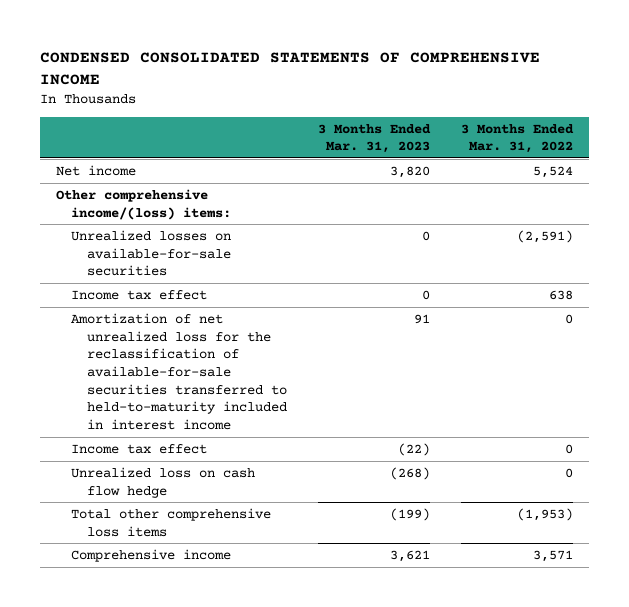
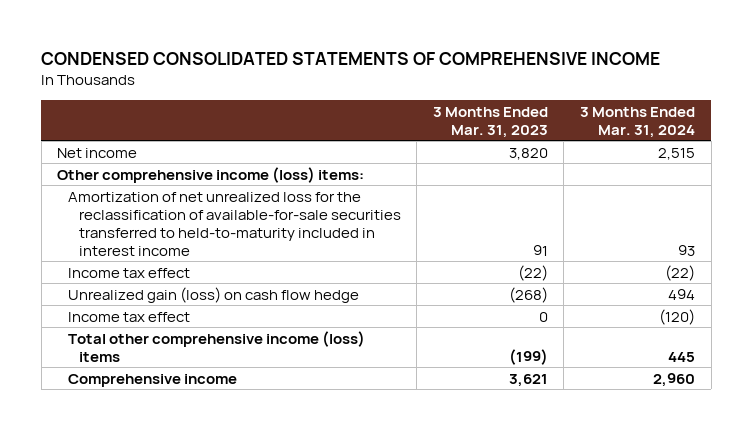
[461,123,575,154] 3 Months Ended Mar. 31, 2022 -> none
none -> [579,106,695,139] 3 Months Ended Mar. 31, 2024
[71,229,232,277] Unrealized losses on available-for-sale securities -> none
[55,188,232,220] Other comprehensive income/(loss) items: -> [57,166,365,183] Other comprehensive income (loss) items:
[71,466,256,498] Unrealized loss on cash flow hedge -> [67,286,359,303] Unrealized gain (loss) on cash flow hedge
[71,289,208,300] Income tax effect -> [67,311,190,322] Income tax effect
[71,507,272,537] Total other comprehensive loss items -> [67,330,365,362] Total other comprehensive income (loss) items

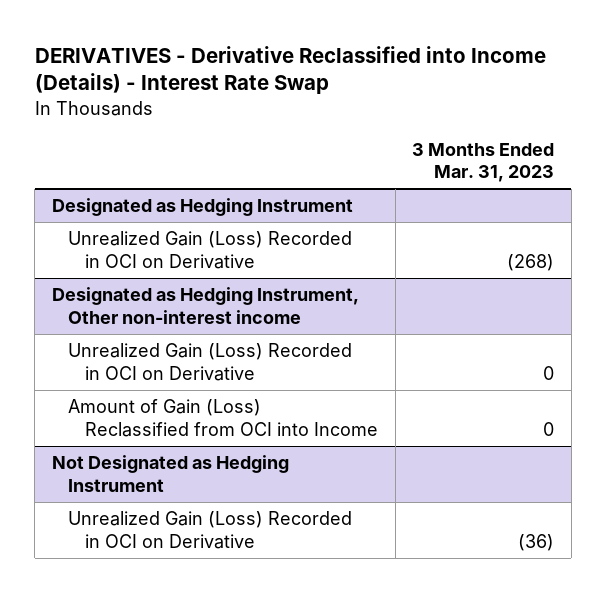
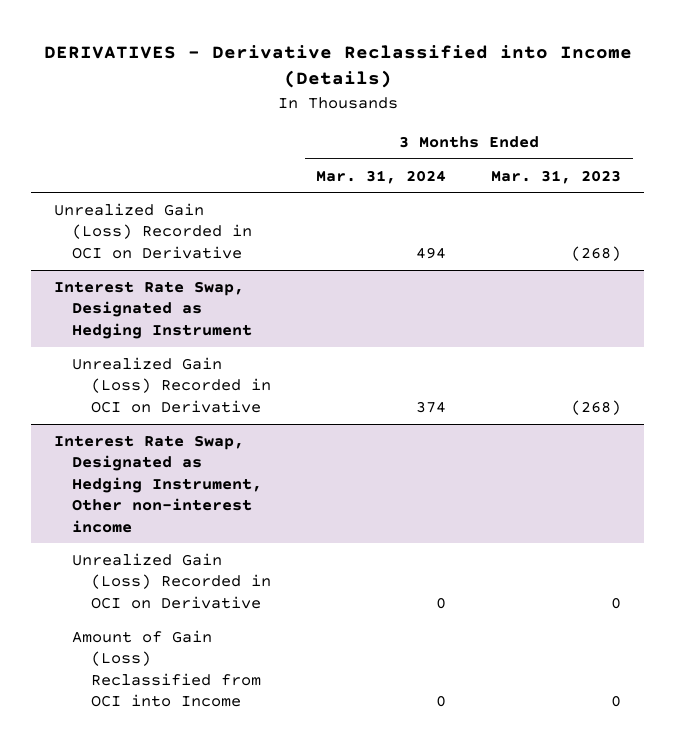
[34,45,546,95] DERIVATIVES - Derivative Reclassified into Income (Details) - Interest Rate Swap -> [43,44,632,89] DERIVATIVES - Derivative Reclassified into Income (Details)
none -> [316,169,447,184] Mar. 31, 2024
[51,198,353,217] Designated as Hedging Instrument -> none
none -> [53,280,253,339] Interest Rate Swap, Designated as Hedging Instrument
none -> [72,356,271,413] Unrealized Gain (Loss) Recorded in OCI on Derivative
[51,287,359,324] Designated as Hedging Instrument, Other non-interest income -> [53,434,263,533] Interest Rate Swap, Designated as Hedging Instrument, Other non-interest income
[51,455,289,492] Not Designated as Hedging Instrument -> none
[68,511,353,549] Unrealized Gain (Loss) Recorded in OCI on Derivative -> none

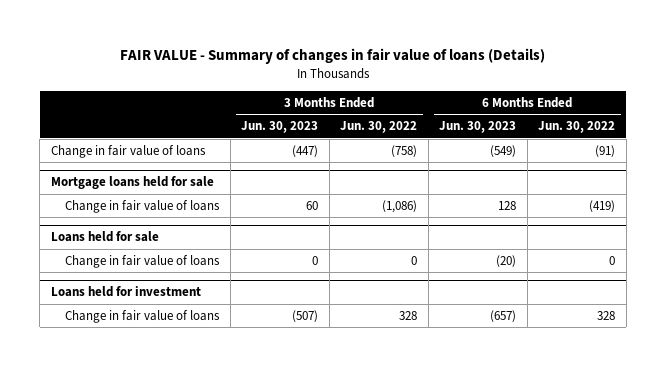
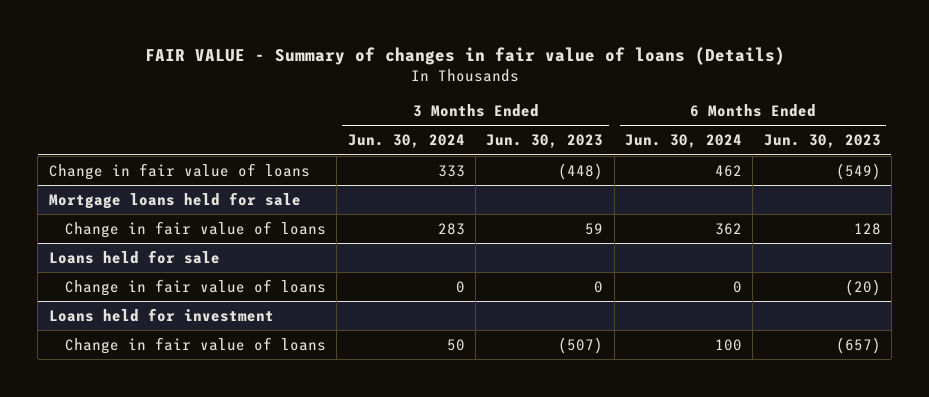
[340,121,418,134] Jun. 30, 2022 -> none
[538,121,616,134] Jun. 30, 2022 -> none
none -> [347,134,465,149] Jun. 30, 2024
none -> [624,134,742,149] Jun. 30, 2024
[292,145,319,158] (447) -> [558,162,604,180] (448)
[306,201,319,211] 60 -> [585,222,604,235] 59

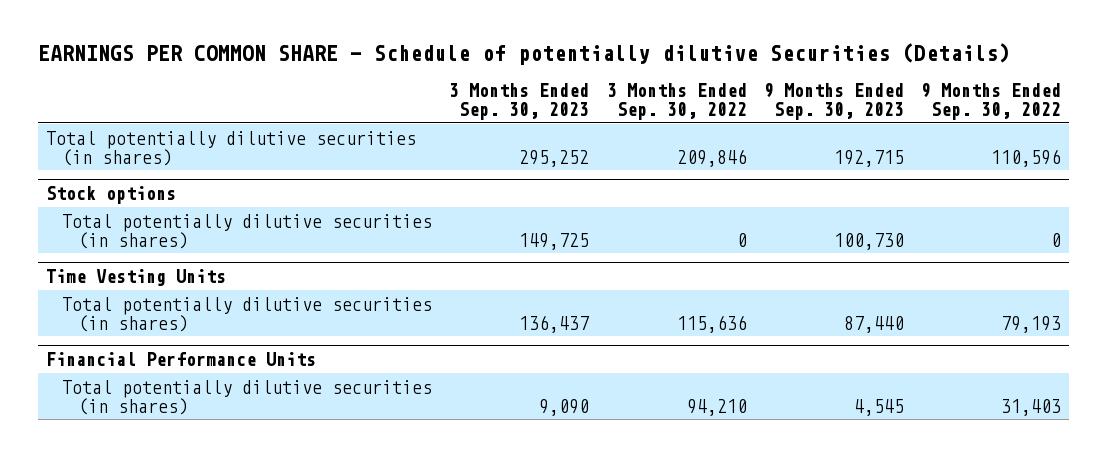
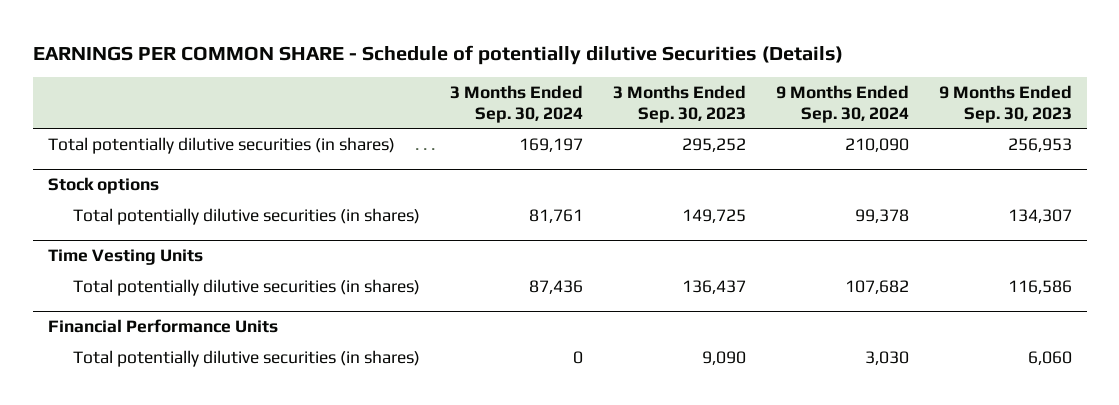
[606,83,747,121] 3 Months Ended Sep. 30, 2022 -> none
[920,83,1061,121] 9 Months Ended Sep. 30, 2022 -> none
none -> [450,85,584,124] 3 Months Ended Sep. 30, 2024
none -> [775,85,909,124] 9 Months Ended Sep. 30, 2024
[833,149,904,167] 192,715 -> [1007,137,1072,152] 256,953
[833,232,904,250] 100,730 -> [1007,208,1072,223] 134,307
[843,315,904,333] 87,440 -> [1007,279,1072,294] 116,586
[853,398,904,416] 4,545 -> [1027,350,1072,365] 6,060

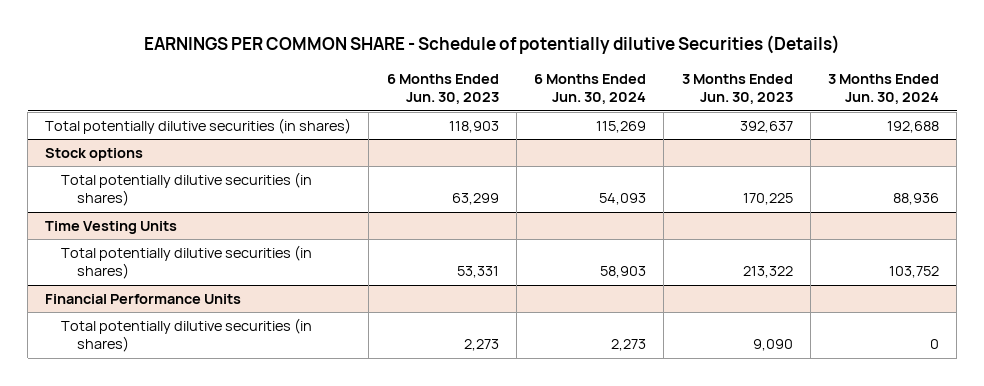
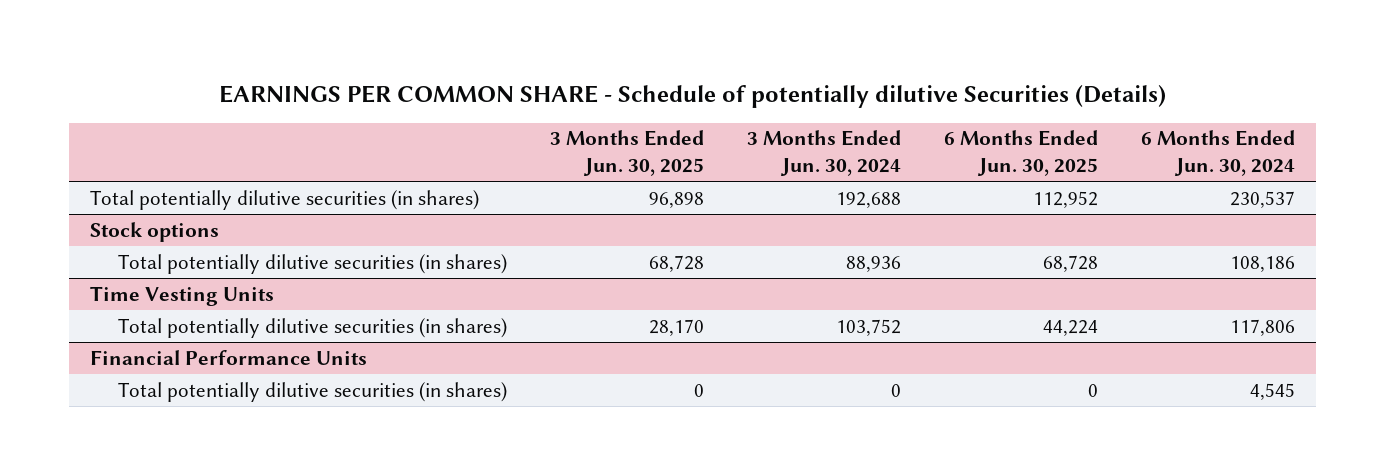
[386,74,499,105] 6 Months Ended Jun. 30, 2023 -> none
[681,74,793,105] 3 Months Ended Jun. 30, 2023 -> none
none -> [549,130,704,177] 3 Months Ended Jun. 30, 2025
none -> [943,130,1098,177] 6 Months Ended Jun. 30, 2025
[596,121,647,134] 115,269 -> [1229,190,1295,208] 230,537
[599,193,647,206] 54,093 -> [1229,255,1295,272] 108,186
[600,266,647,279] 58,903 -> [1229,318,1295,336] 117,806
[611,339,647,352] 2,273 -> [1249,382,1295,400] 4,545

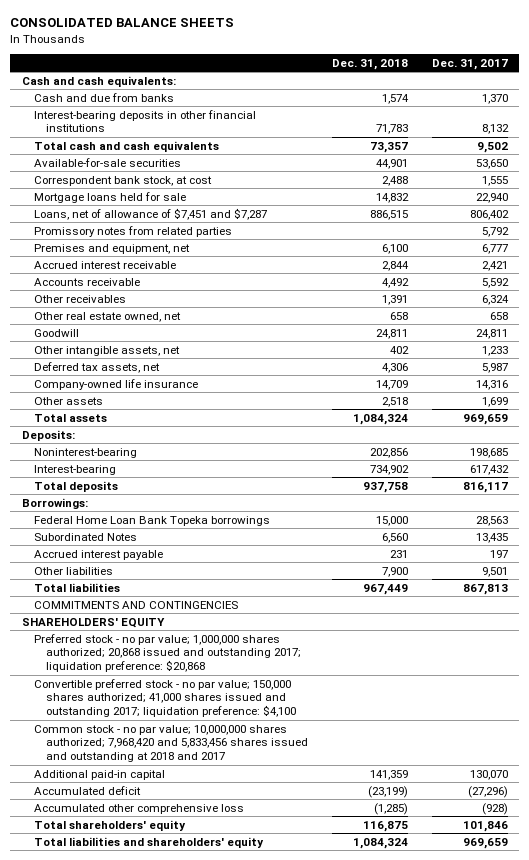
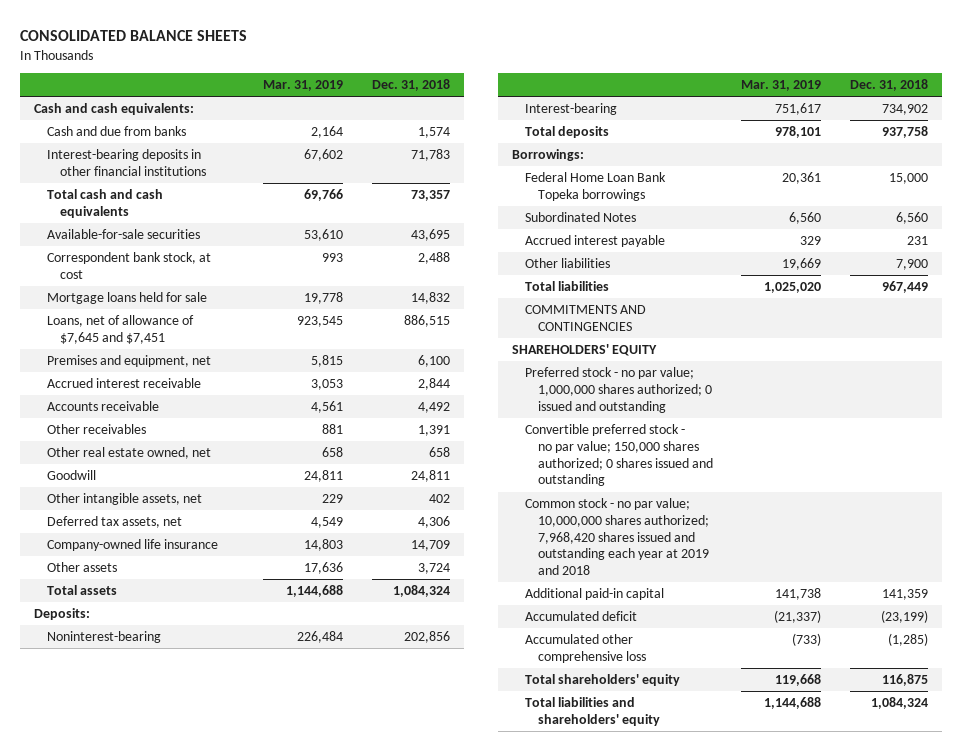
[431,58,508,70] Dec. 31, 2017 -> none
none -> [263,80,344,92] Mar. 31, 2019
[375,158,408,169] 44,901 -> [410,228,450,241] 43,695
[33,225,232,237] Promissory notes from related parties -> none
[33,207,267,220] Loans, net of allowance of $7,451 and $7,287 -> [46,314,194,344] Loans, net of allowance of $7,645 and $7,451
[381,396,408,407] 2,518 -> [417,562,450,574] 3,724
[33,633,301,673] Preferred stock - no par value; 1,000,000 shares authorized; 20,868 issued and outstanding 2017; liquidation preference: $20,868 -> [525,366,712,413] Preferred stock - no par value; 1,000,000 shares authorized; 0 issued and outstanding
[33,678,296,718] Convertible preferred stock - no par value; 150,000 shares authorized; 41,000 shares issued and outstanding 2017; liquidation preference: $4,100 -> [525,423,713,487] Convertible preferred stock - no par value; 150,000 shares authorized; 0 shares issued and outstanding
[33,724,308,763] Common stock - no par value; 10,000,000 shares authorized; 7,968,420 and 5,833,456 shares issued and outstanding at 2018 and 2017 -> [525,497,709,576] Common stock - no par value; 10,000,000 shares authorized; 7,968,420 shares issued and outstanding each year at 2019 and 2018

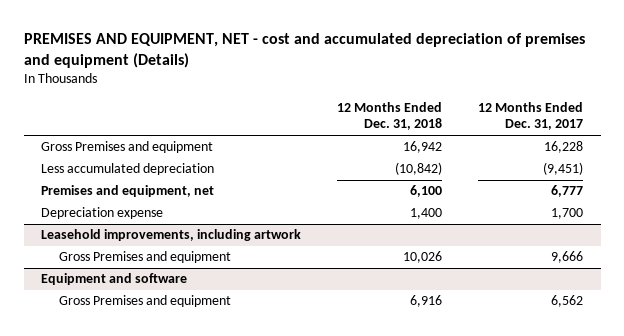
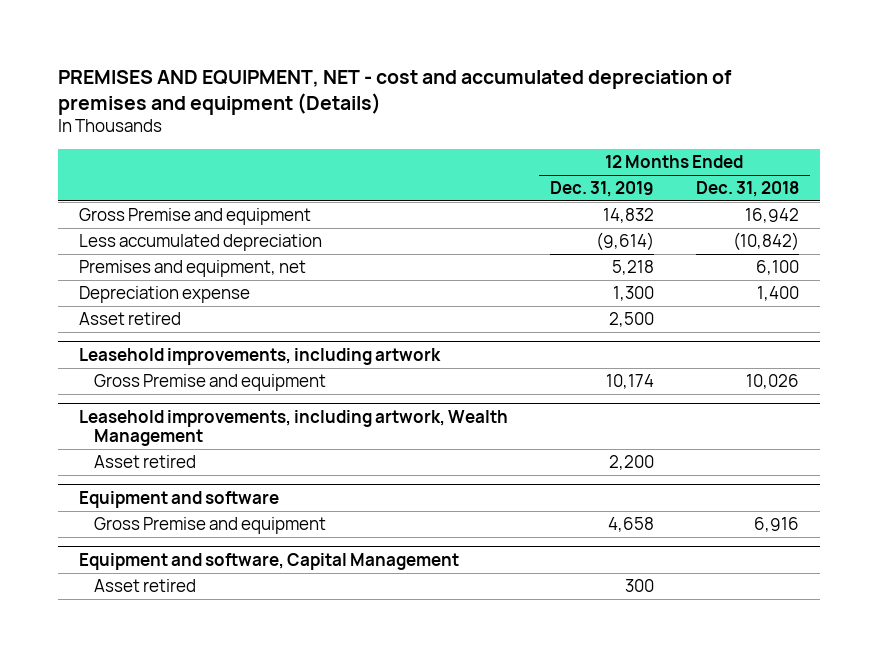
[477,102,583,131] 12 Months Ended Dec. 31, 2017 -> none
none -> [549,181,654,198] Dec. 31, 2019
[41,141,214,154] Gross Premises and equipment -> [78,208,311,226] Gross Premise and equipment
none -> [78,312,181,326] Asset retired
[59,251,232,264] Gross Premises and equipment -> [94,374,327,392] Gross Premise and equipment
none -> [78,409,508,447] Leasehold improvements, including artwork, Wealth Management
none -> [94,455,197,469] Asset retired
[59,295,232,308] Gross Premises and equipment -> [94,517,327,535] Gross Premise and equipment
none -> [78,552,459,570] Equipment and software, Capital Management
none -> [94,579,197,593] Asset retired

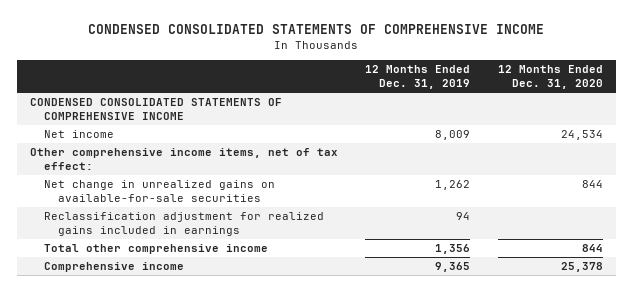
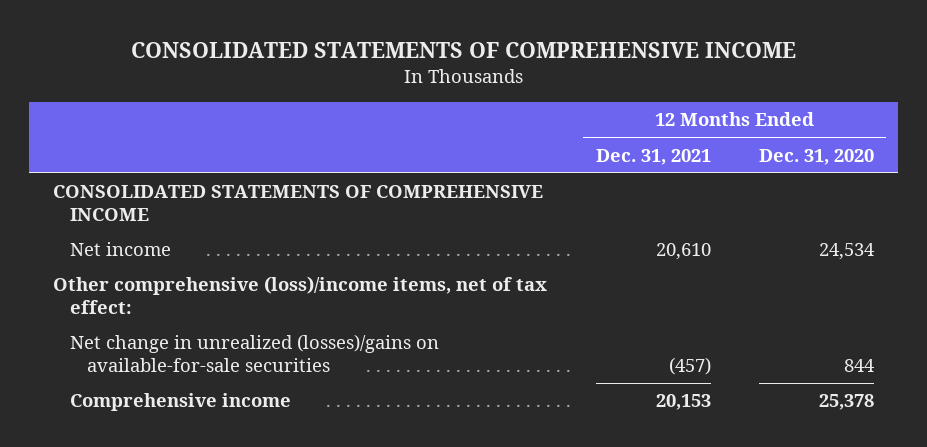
[88,23,545,34] CONDENSED CONSOLIDATED STATEMENTS OF COMPREHENSIVE INCOME -> [130,42,796,59] CONSOLIDATED STATEMENTS OF COMPREHENSIVE INCOME
[365,64,471,89] 12 Months Ended Dec. 31, 2019 -> none
none -> [595,148,711,165] Dec. 31, 2021
[30,98,283,121] CONDENSED CONSOLIDATED STATEMENTS OF COMPREHENSIVE INCOME -> [53,185,544,222] CONSOLIDATED STATEMENTS OF COMPREHENSIVE INCOME
[44,212,325,237] Reclassification adjustment for realized gains included in earnings -> none
[44,244,269,255] Total other comprehensive income -> none
[30,148,339,171] Other comprehensive income items, net of tax effect: -> [53,276,548,315] Other comprehensive (loss)/income items, net of tax effect:
[44,180,276,203] Net change in unrealized gains on available-for-sale securities -> [70,334,440,373] Net change in unrealized (losses)/gains on available-for-sale securities

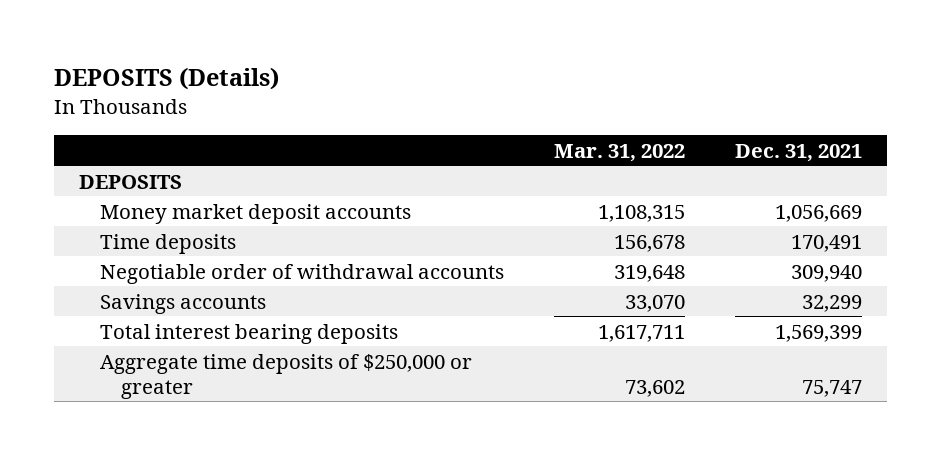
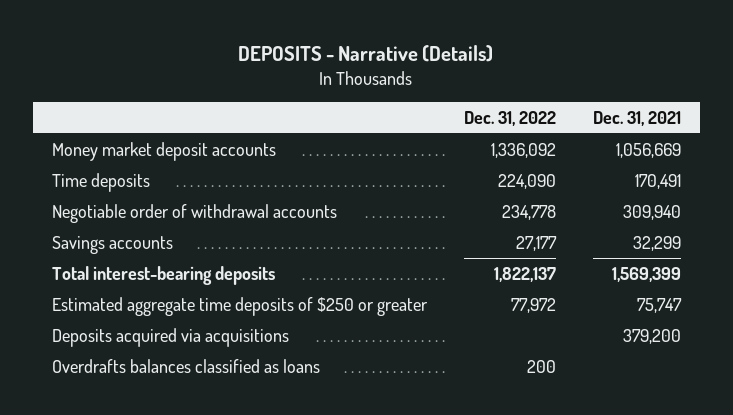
[54,67,280,91] DEPOSITS (Details) -> [238,44,494,62] DEPOSITS - Narrative (Details)
[554,143,686,162] Mar. 31, 2022 -> none
none -> [463,111,556,127] Dec. 31, 2022
[79,174,183,189] DEPOSITS -> none
[100,323,399,344] Total interest bearing deposits -> [51,265,275,285] Total interest-bearing deposits
[100,353,473,399] Aggregate time deposits of $250,000 or greater -> [51,296,428,316] Estimated aggregate time deposits of $250 or greater
none -> [51,327,289,347] Deposits acquired via acquisitions
none -> [51,358,320,373] Overdrafts balances classified as loans

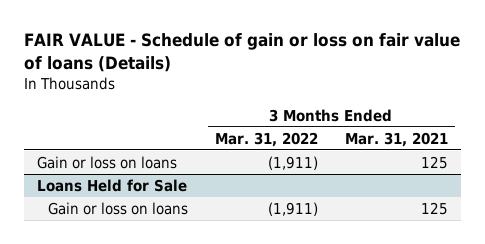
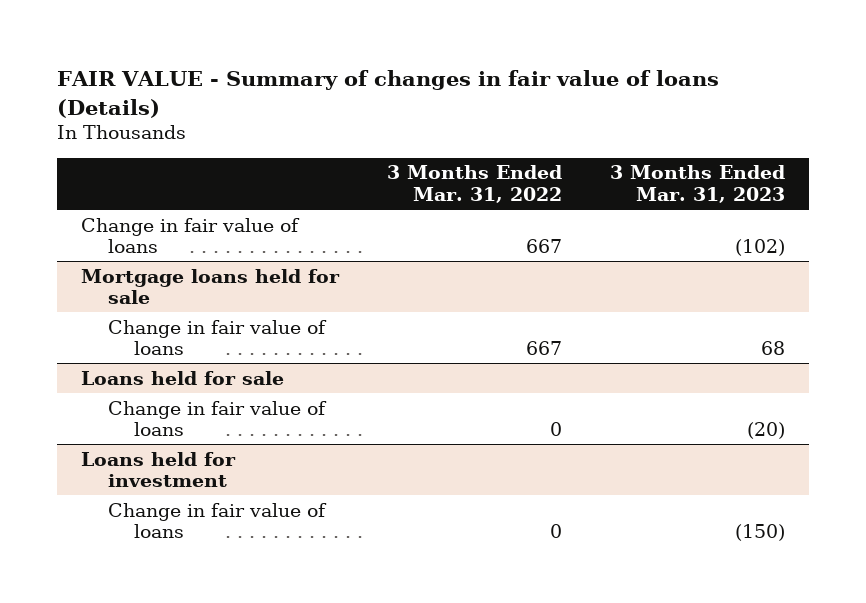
[23,33,460,73] FAIR VALUE - Schedule of gain or loss on fair value of loans (Details) -> [57,69,720,118] FAIR VALUE - Summary of changes in fair value of loans (Details)
[344,131,448,147] Mar. 31, 2021 -> none
none -> [609,165,785,203] 3 Months Ended Mar. 31, 2023
[37,155,178,169] Gain or loss on loans -> none
[47,201,188,215] Gain or loss on loans -> none
none -> [81,217,301,254] Change in fair value of loans
none -> [81,268,341,305] Mortgage loans held for sale
none -> [107,319,327,356] Change in fair value of loans
[37,178,188,192] Loans Held for Sale -> [81,370,285,385] Loans held for sale
none -> [107,400,327,437] Change in fair value of loans
none -> [81,451,237,488] Loans held for investment
none -> [107,502,327,539] Change in fair value of loans

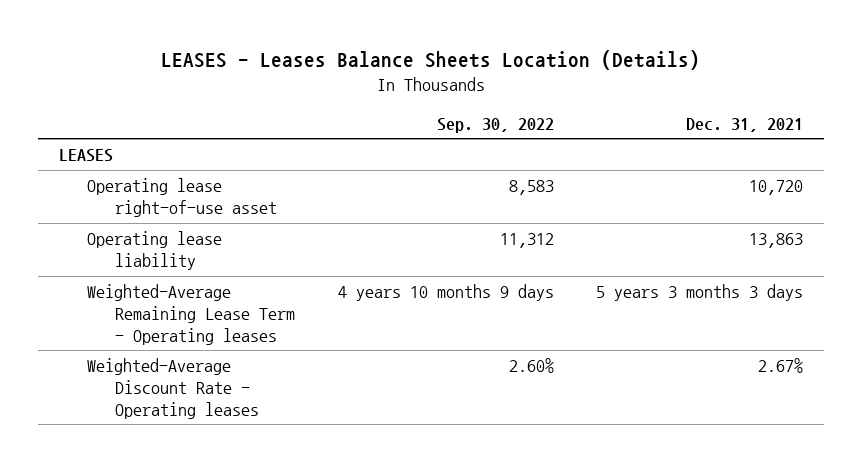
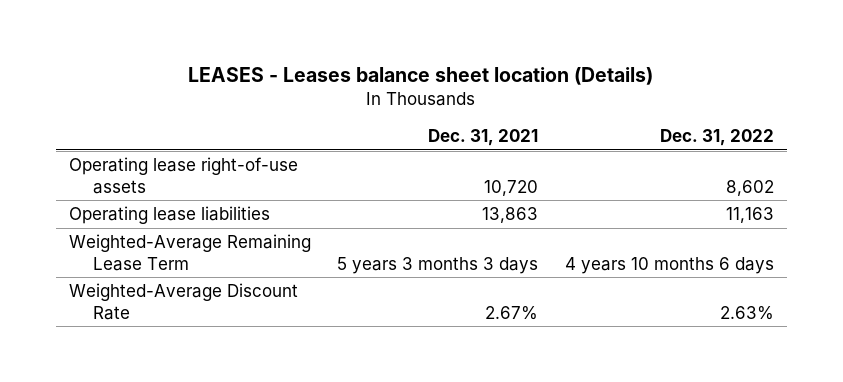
[160,49,700,70] LEASES - Leases Balance Sheets Location (Details) -> [188,67,654,86] LEASES - Leases balance sheet location (Details)
[436,117,554,133] Sep. 30, 2022 -> none
none -> [659,129,774,147] Dec. 31, 2022
[58,149,113,163] LEASES -> none
[86,178,278,217] Operating lease right-of-use asset -> [69,156,299,194] Operating lease right-of-use assets
[86,231,222,270] Operating lease liability -> [69,205,271,224] Operating lease liabilities
[86,284,296,345] Weighted-Average Remaining Lease Term - Operating leases -> [69,233,312,271] Weighted-Average Remaining Lease Term
[86,358,260,419] Weighted-Average Discount Rate - Operating leases -> [69,282,299,320] Weighted-Average Discount Rate

